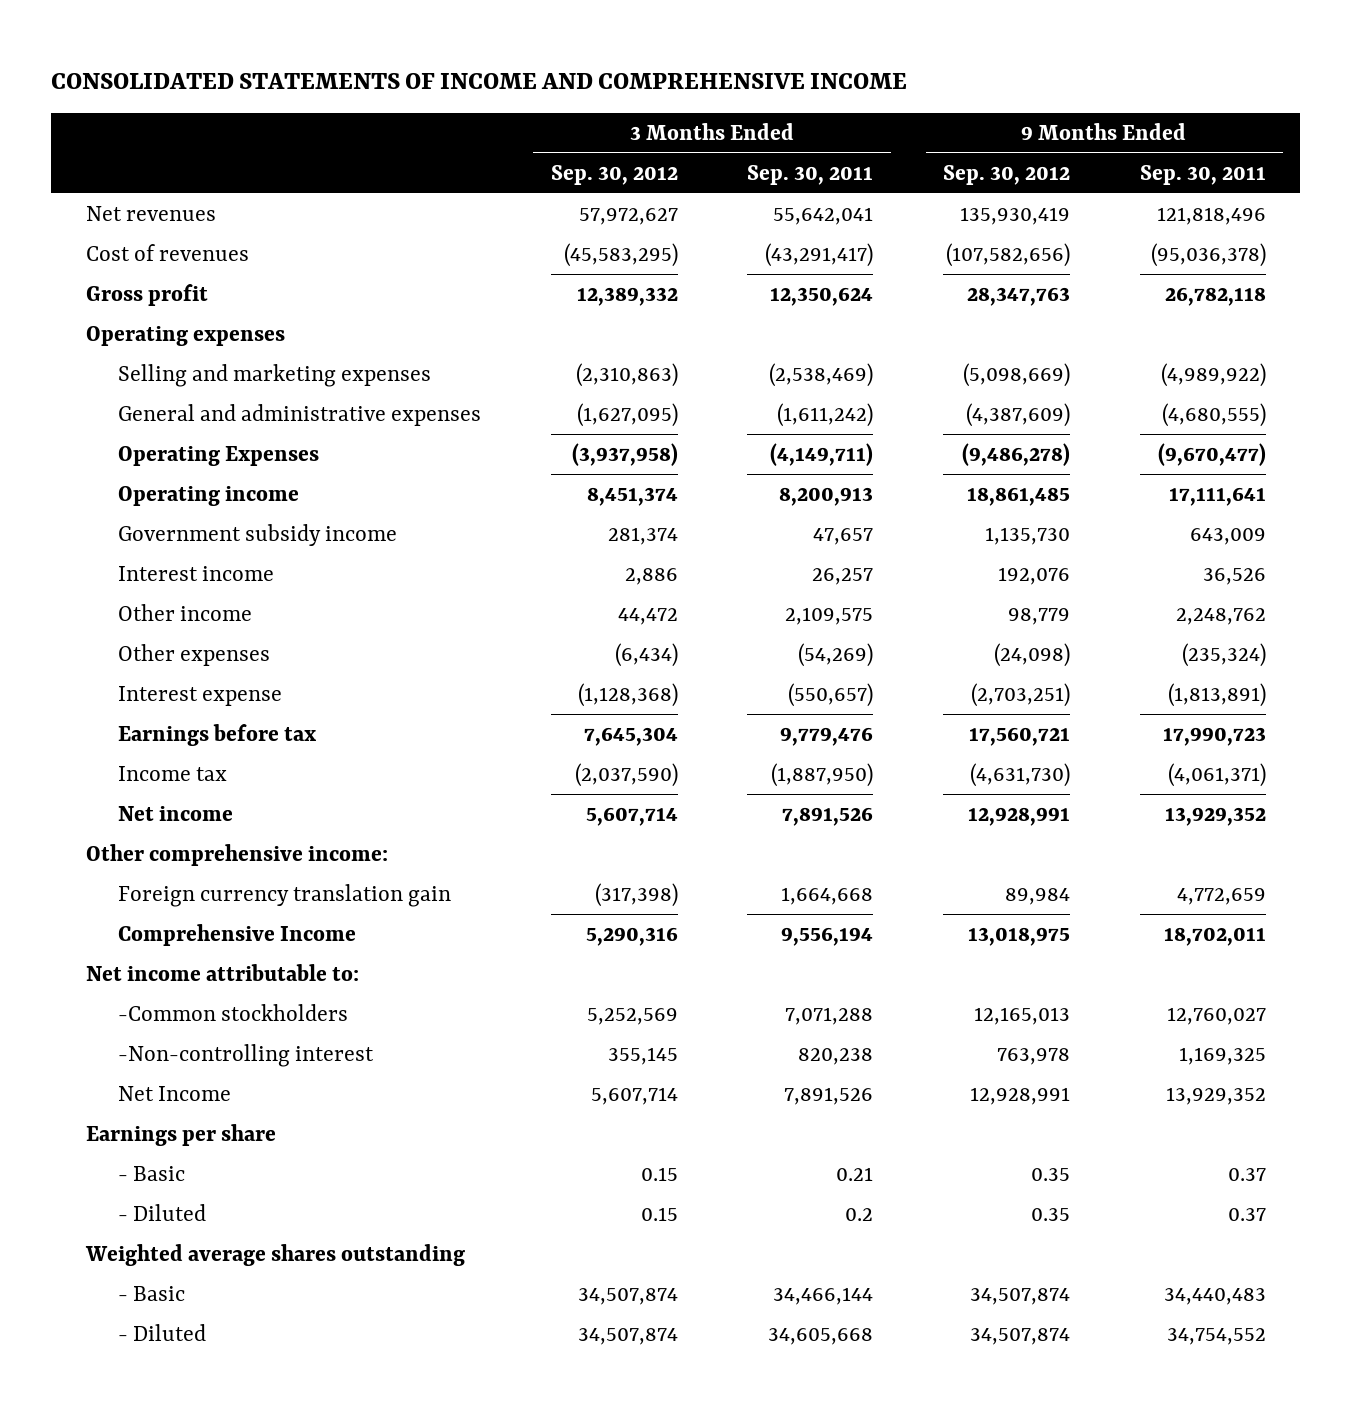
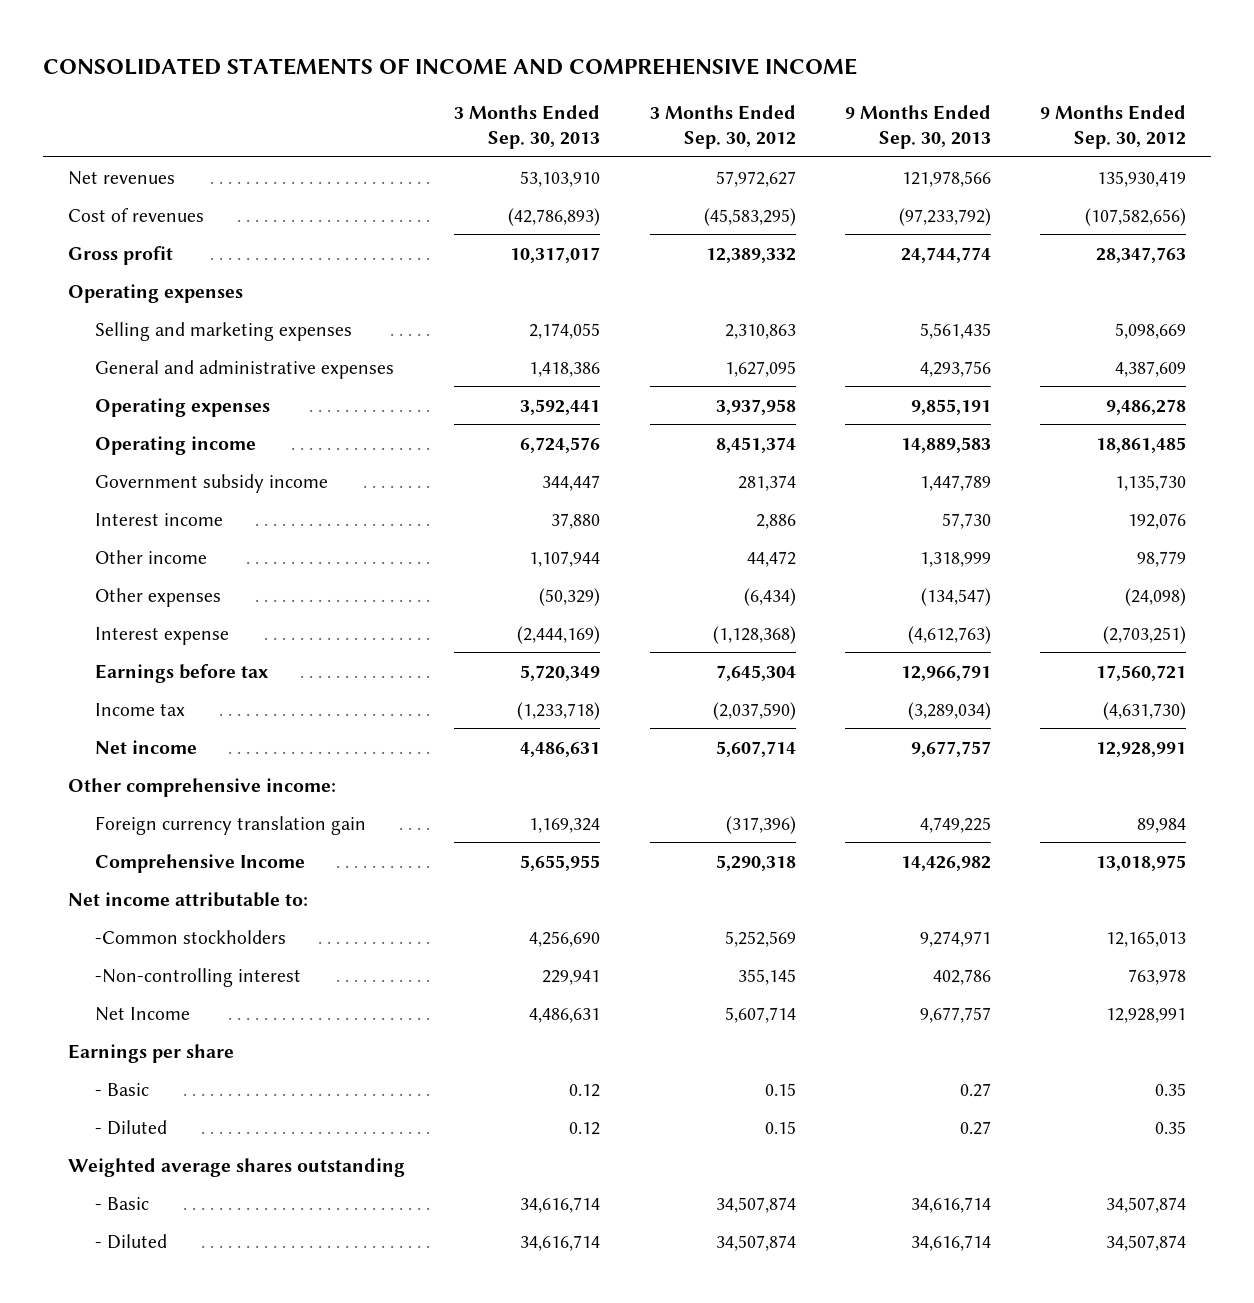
[747,164,874,185] Sep. 30, 2011 -> none
[1139,164,1266,185] Sep. 30, 2011 -> none
none -> [454,105,601,150] 3 Months Ended Sep. 30, 2013
none -> [844,105,991,150] 9 Months Ended Sep. 30, 2013
[575,362,678,387] (2,310,863) -> [724,323,796,339] 2,310,863
[962,362,1070,387] (5,098,669) -> [1115,322,1187,339] 5,098,669
[576,402,678,427] (1,627,095) -> [724,360,796,377] 1,627,095
[965,402,1070,427] (4,387,609) -> [1115,360,1187,377] 4,387,609
[118,445,320,466] Operating Expenses -> [95,397,271,417] Operating expenses
[571,442,678,466] (3,937,958) -> [715,398,796,415] 3,937,958
[961,442,1070,466] (9,486,278) -> [1106,398,1187,415] 9,486,278
[594,882,678,907] (317,398) -> [725,815,796,834] (317,396)
[585,926,678,946] 5,290,316 -> [715,854,796,871] 5,290,318

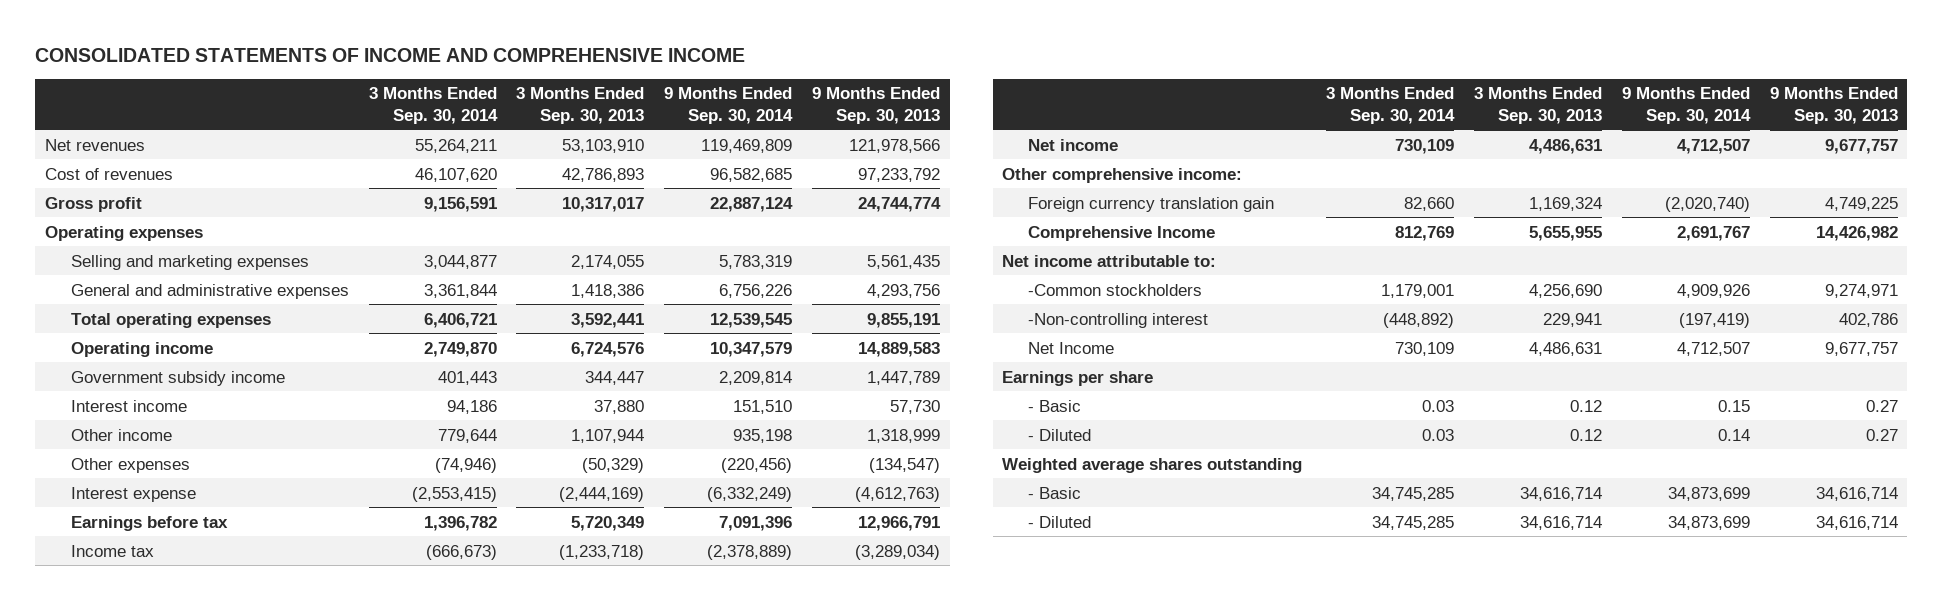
[649,105,796,150] 3 Months Ended Sep. 30, 2012 -> none
[1040,105,1187,150] 9 Months Ended Sep. 30, 2012 -> none
none -> [368,87,498,124] 3 Months Ended Sep. 30, 2014
none -> [664,87,794,124] 9 Months Ended Sep. 30, 2014
[508,207,601,226] (42,786,893) -> [562,167,645,182] 42,786,893
[898,207,991,226] (97,233,792) -> [858,167,941,182] 97,233,792
[95,397,271,417] Operating expenses -> [70,312,271,328] Total operating expenses

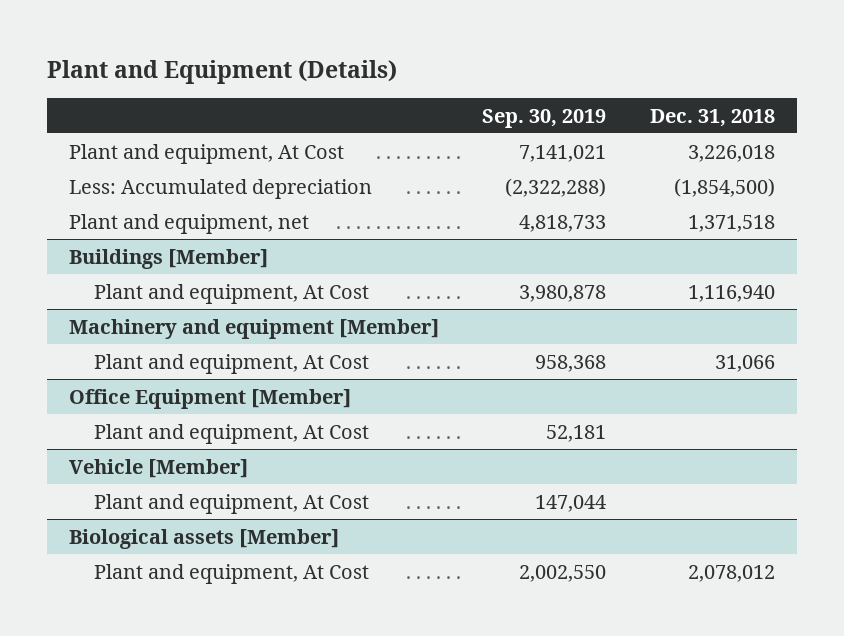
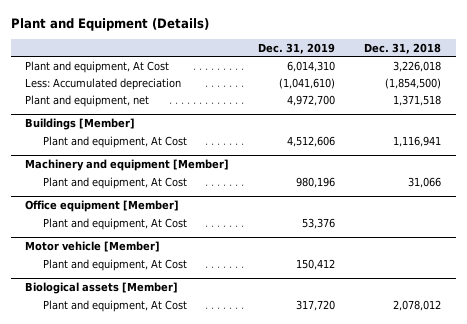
[482,108,607,128] Sep. 30, 2019 -> none
none -> [258,42,336,54] Dec. 31, 2019
[687,284,775,302] 1,116,940 -> [393,135,442,147] 1,116,941
[68,388,351,409] Office Equipment [Member] -> [25,200,180,213] Office equipment [Member]
[68,458,248,478] Vehicle [Member] -> [25,241,161,253] Motor vehicle [Member]

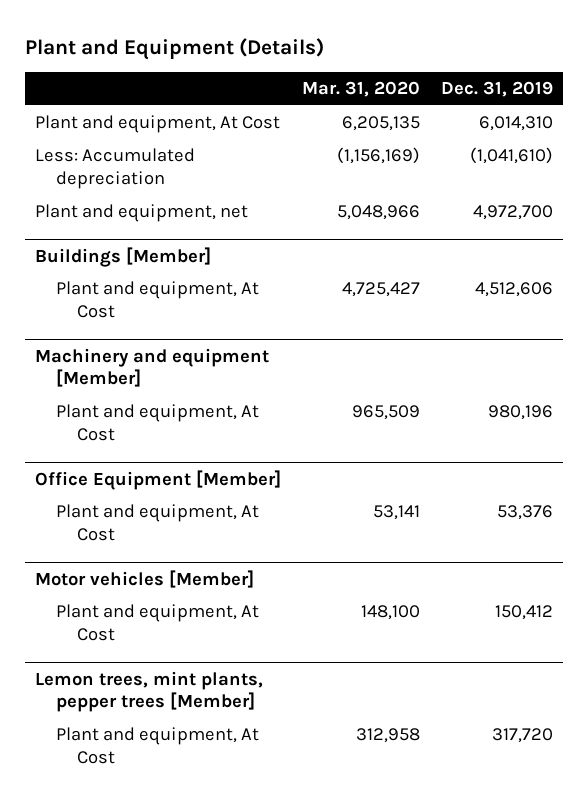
[364,42,442,54] Dec. 31, 2018 -> none
none -> [301,81,420,98] Mar. 31, 2020
[25,200,180,213] Office equipment [Member] -> [35,469,282,490] Office Equipment [Member]
[25,241,161,253] Motor vehicle [Member] -> [35,569,255,588] Motor vehicles [Member]
[25,282,179,295] Biological assets [Member] -> none
none -> [35,670,264,713] Lemon trees, mint plants, pepper trees [Member]

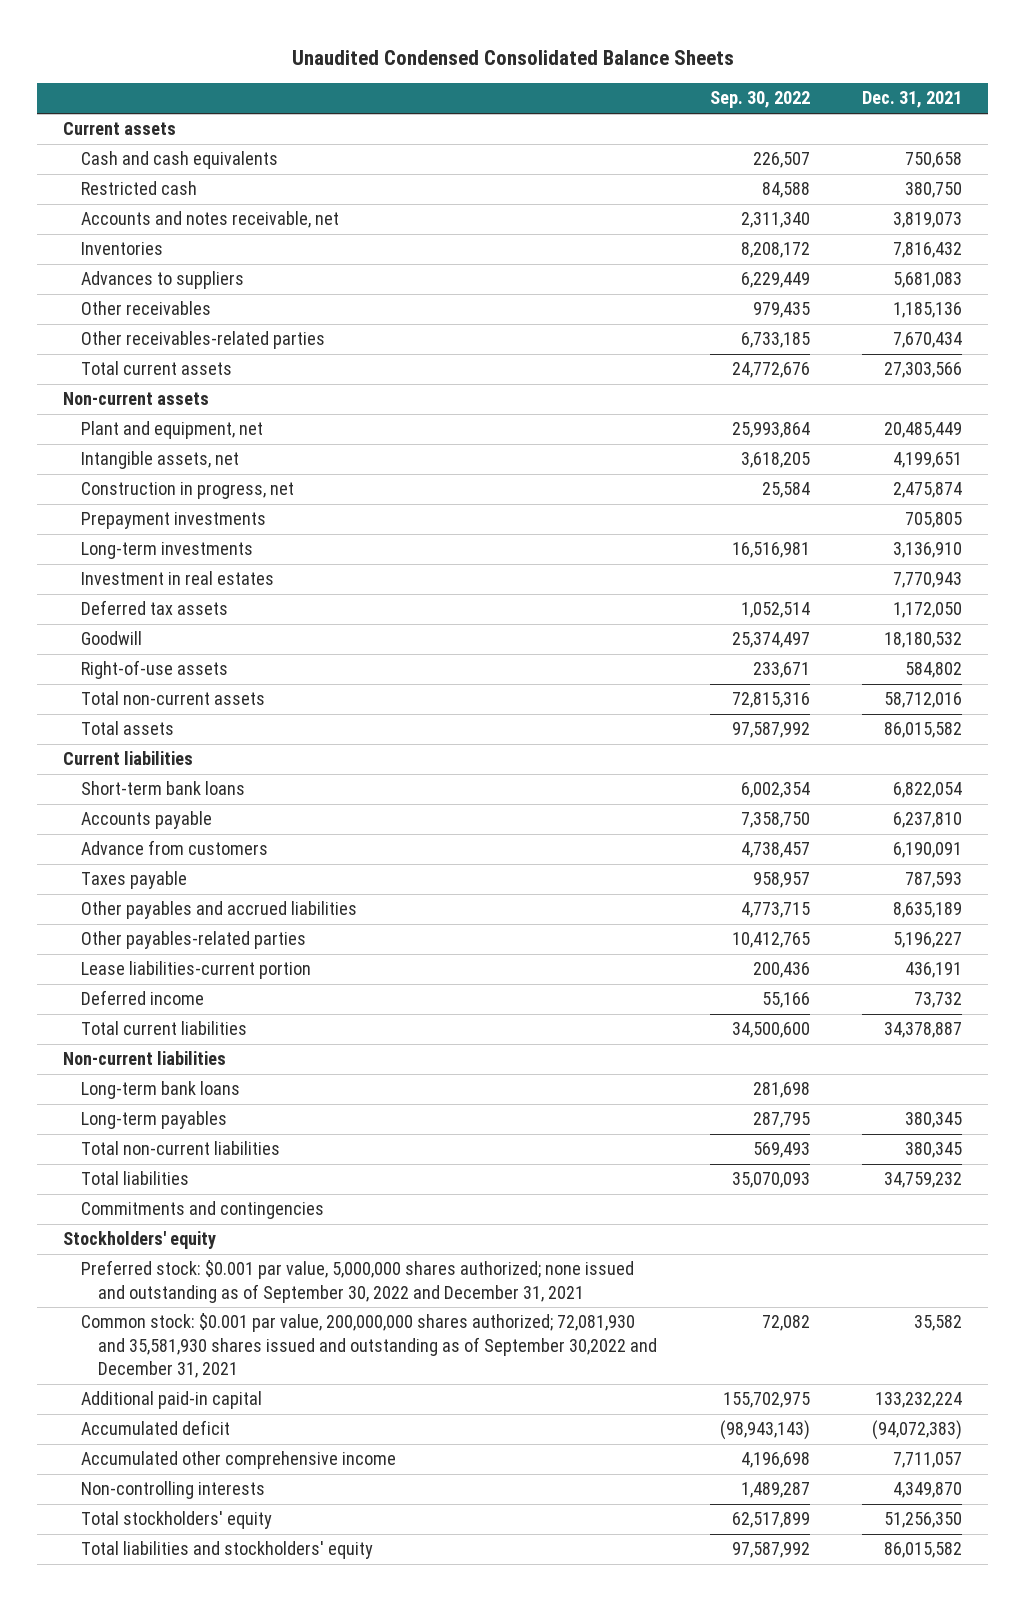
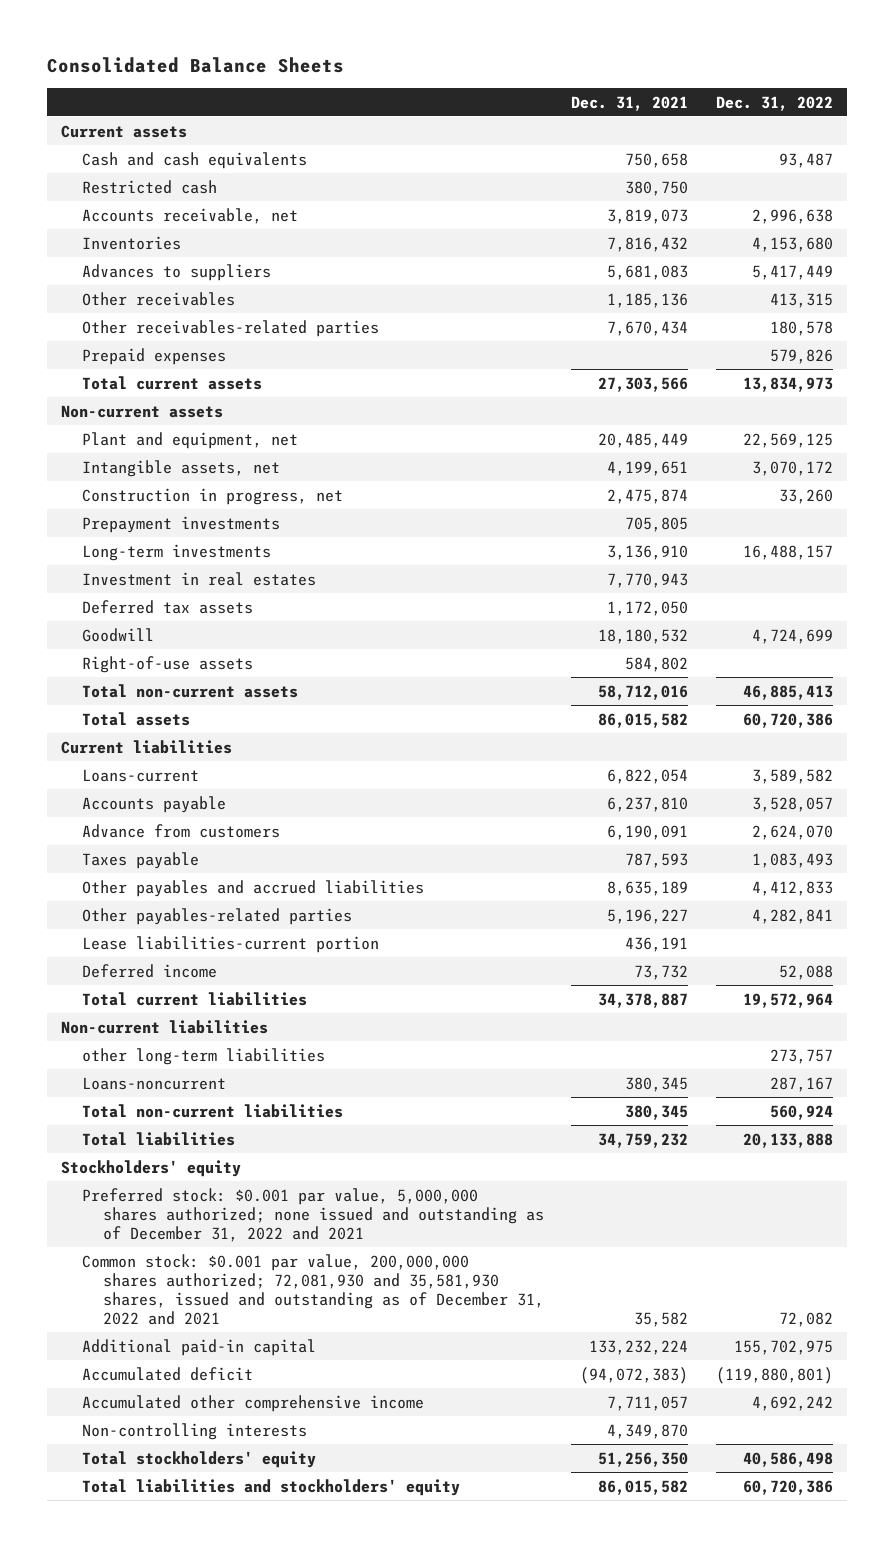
[291,50,734,66] Unaudited Condensed Consolidated Balance Sheets -> [46,56,344,73] Consolidated Balance Sheets
[709,91,810,109] Sep. 30, 2022 -> none
none -> [715,95,833,111] Dec. 31, 2022
[80,211,339,229] Accounts and notes receivable, net -> [81,207,298,224] Accounts receivable, net
none -> [81,347,226,365] Prepaid expenses
[80,781,245,796] Short-term bank loans -> [81,768,199,782] Loans-current
[80,1081,240,1100] Long-term bank loans -> none
none -> [81,1047,325,1065] other long-term liabilities
[80,1111,227,1130] Long-term payables -> [81,1076,226,1090] Loans-noncurrent
[80,1201,324,1220] Commitments and contingencies -> none
[80,1260,634,1303] Preferred stock: $0.001 par value, 5,000,000 shares authorized; none issued and outstanding as of September 30, 2022 and December 31, 2021 -> [81,1187,544,1242] Preferred stock: $0.001 par value, 5,000,000 shares authorized; none issued and outstanding as of December 31, 2022 and 2021
[80,1313,658,1378] Common stock: $0.001 par value, 200,000,000 shares authorized; 72,081,930 and 35,581,930 shares issued and outstanding as of September 30,2022 and December 31, 2021 -> [81,1253,544,1325] Common stock: $0.001 par value, 200,000,000 shares authorized; 72,081,930 and 35,581,930 shares, issued and outstanding as of December 31, 2022 and 2021

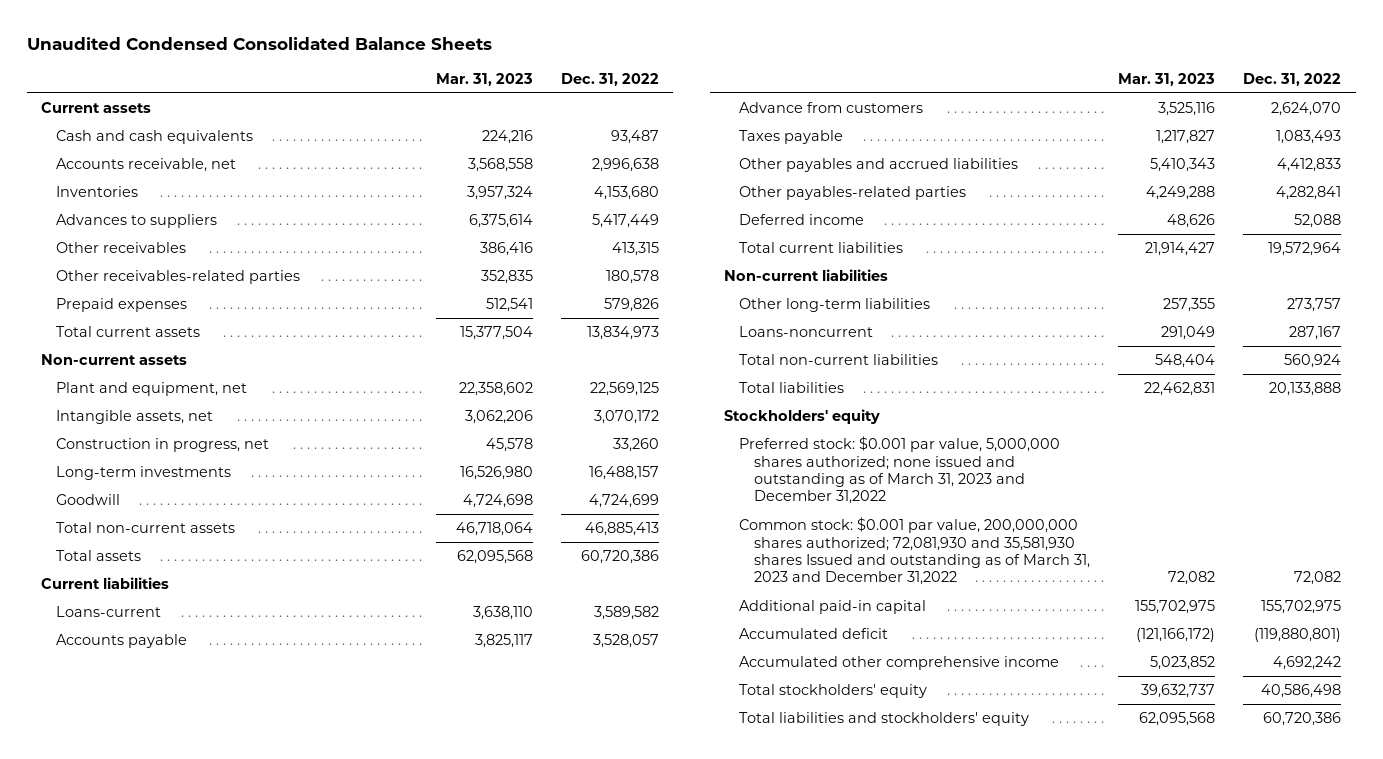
[46,56,344,73] Consolidated Balance Sheets -> [27,36,493,50] Unaudited Condensed Consolidated Balance Sheets
[571,95,689,111] Dec. 31, 2021 -> none
none -> [435,72,533,86] Mar. 31, 2023
[81,179,217,194] Restricted cash -> none
[81,515,280,533] Prepayment investments -> none
[81,571,316,586] Investment in real estates -> none
[81,599,253,614] Deferred tax assets -> none
[81,655,253,673] Right-of-use assets -> none
[81,935,379,953] Lease liabilities-current portion -> none
[81,1047,325,1065] other long-term liabilities -> [738,298,930,313] Other long-term liabilities
[81,1187,544,1242] Preferred stock: $0.001 par value, 5,000,000 shares authorized; none issued and outstanding as of December 31, 2022 and 2021 -> [738,436,1060,505] Preferred stock: $0.001 par value, 5,000,000 shares authorized; none issued and outstanding as of March 31, 2023 and December 31,2022
[81,1253,544,1325] Common stock: $0.001 par value, 200,000,000 shares authorized; 72,081,930 and 35,581,930 shares, issued and outstanding as of December 31, 2022 and 2021 -> [738,517,1090,586] Common stock: $0.001 par value, 200,000,000 shares authorized; 72,081,930 and 35,581,930 shares Issued and outstanding as of March 31, 2023 and December 31,2022
[81,1422,307,1440] Non-controlling interests -> none

